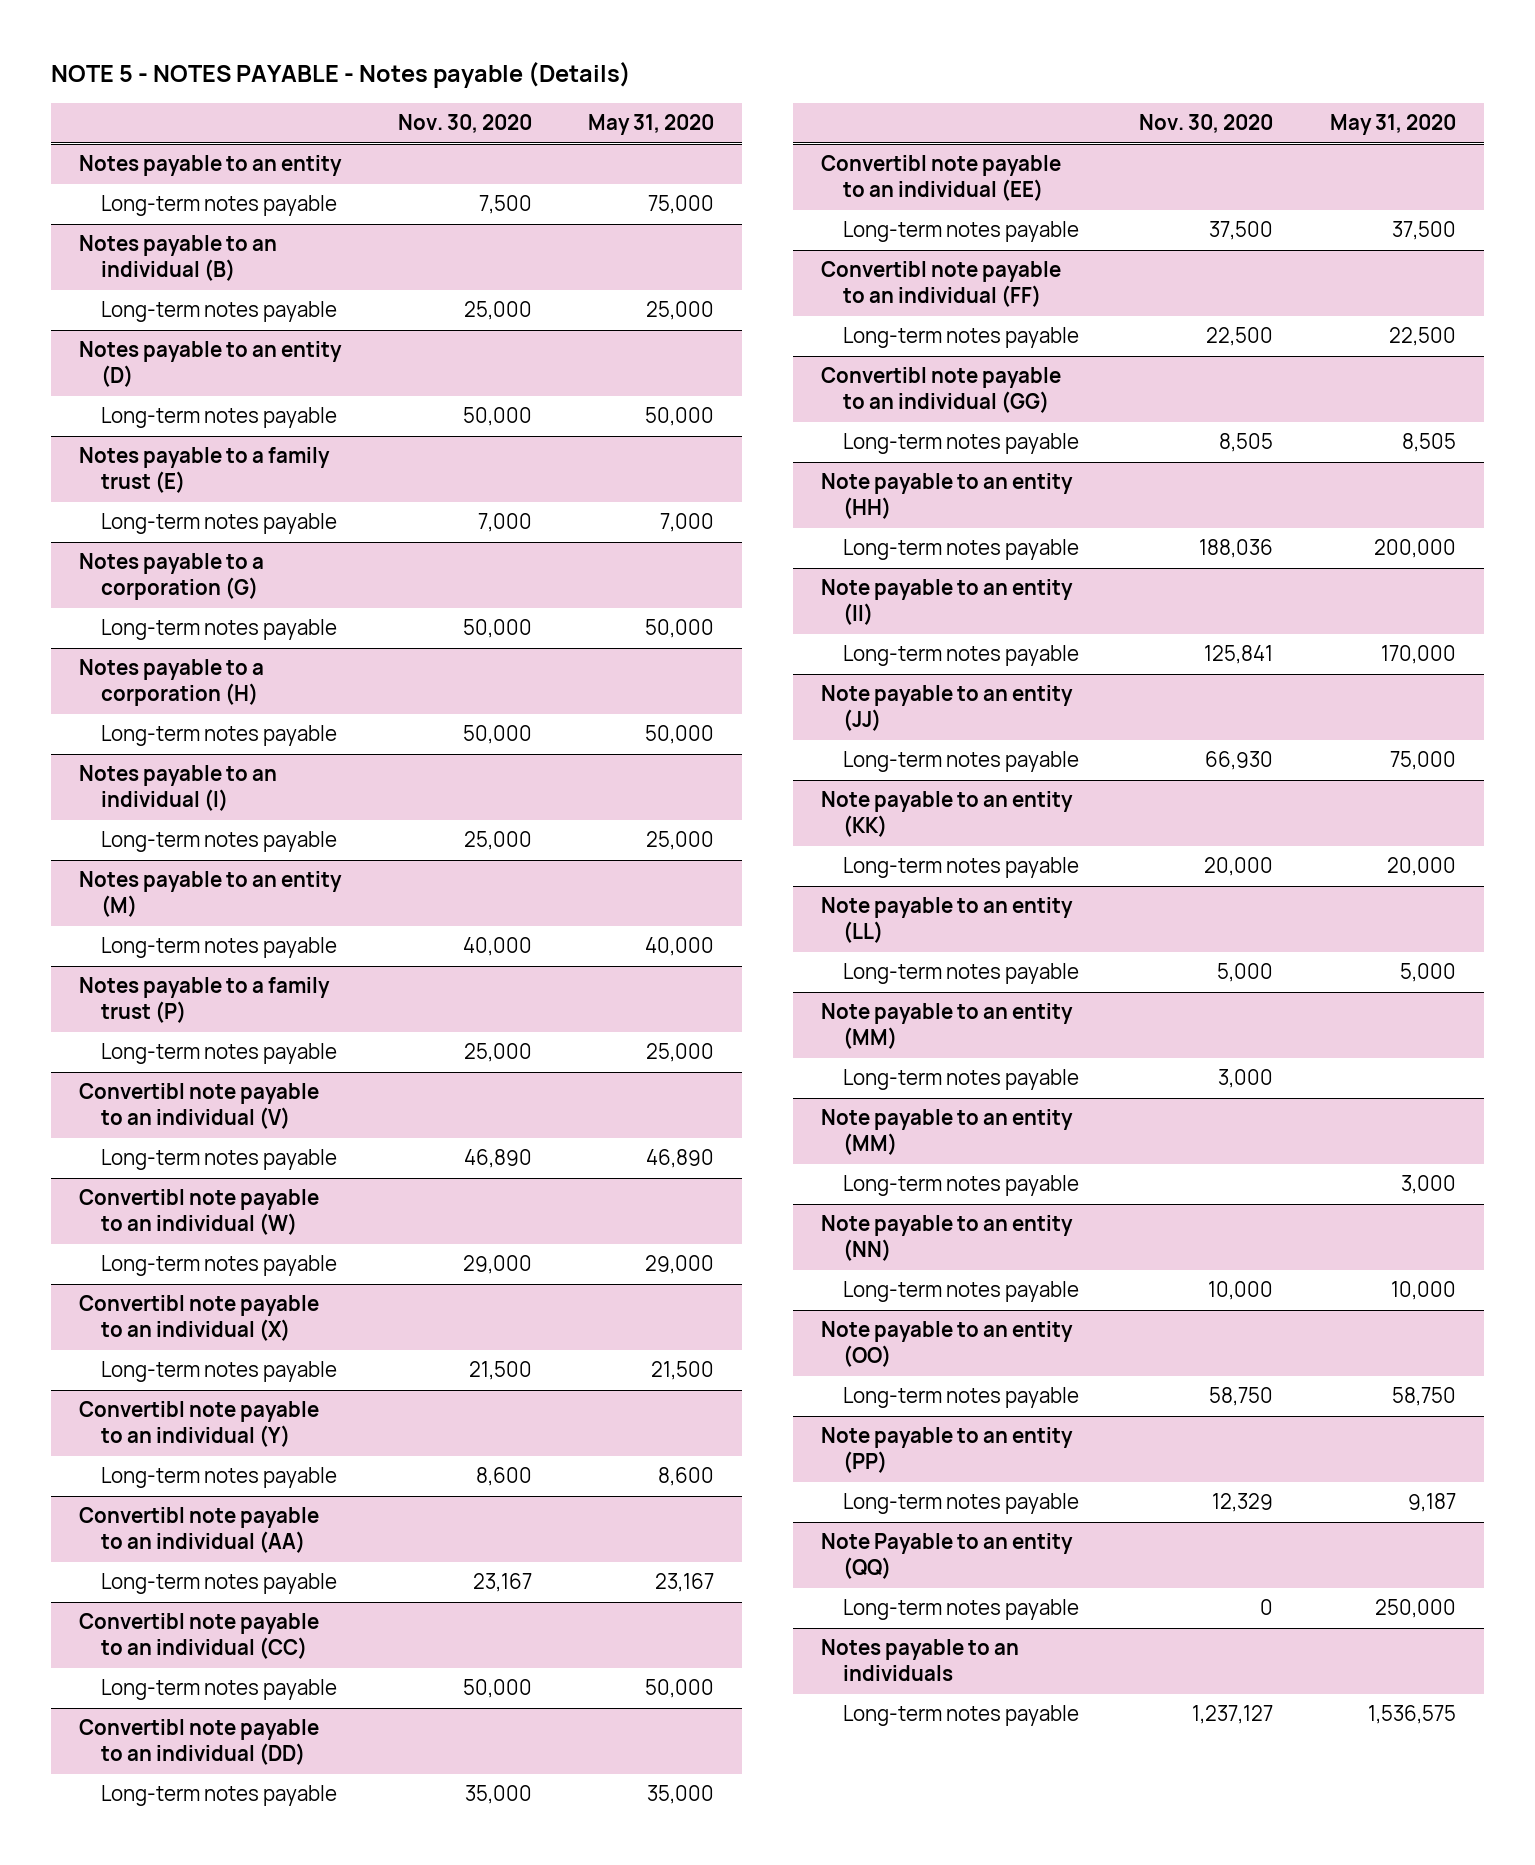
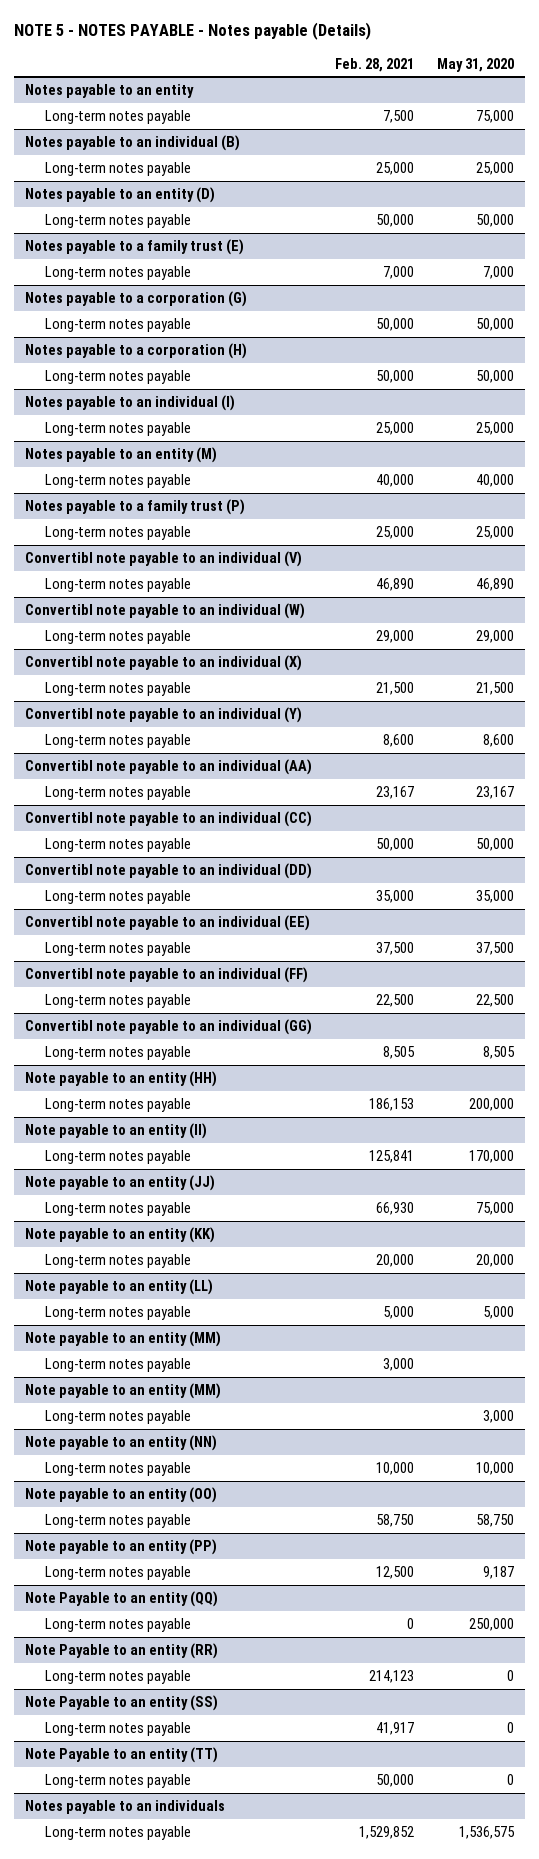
[397,114,532,134] Nov. 30, 2020 -> none
none -> [334,57,414,72] Feb. 28, 2021
none -> [25,1642,219,1659] Note Payable to an entity (RR)
none -> [45,1669,192,1684] Long-term notes payable
none -> [25,1694,219,1711] Note Payable to an entity (SS)
none -> [45,1721,192,1736] Long-term notes payable
none -> [25,1746,219,1763] Note Payable to an entity (TT)
none -> [45,1773,192,1788] Long-term notes payable

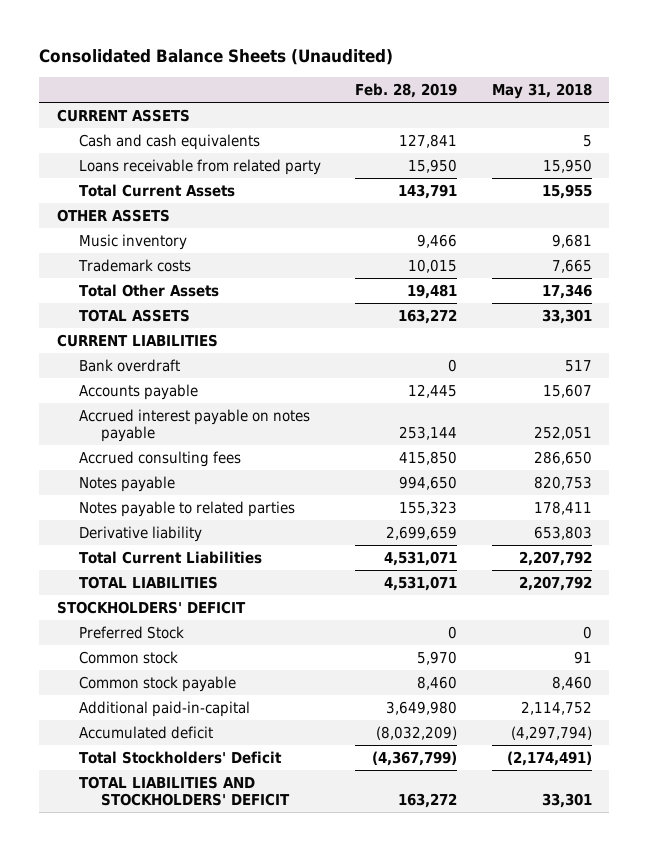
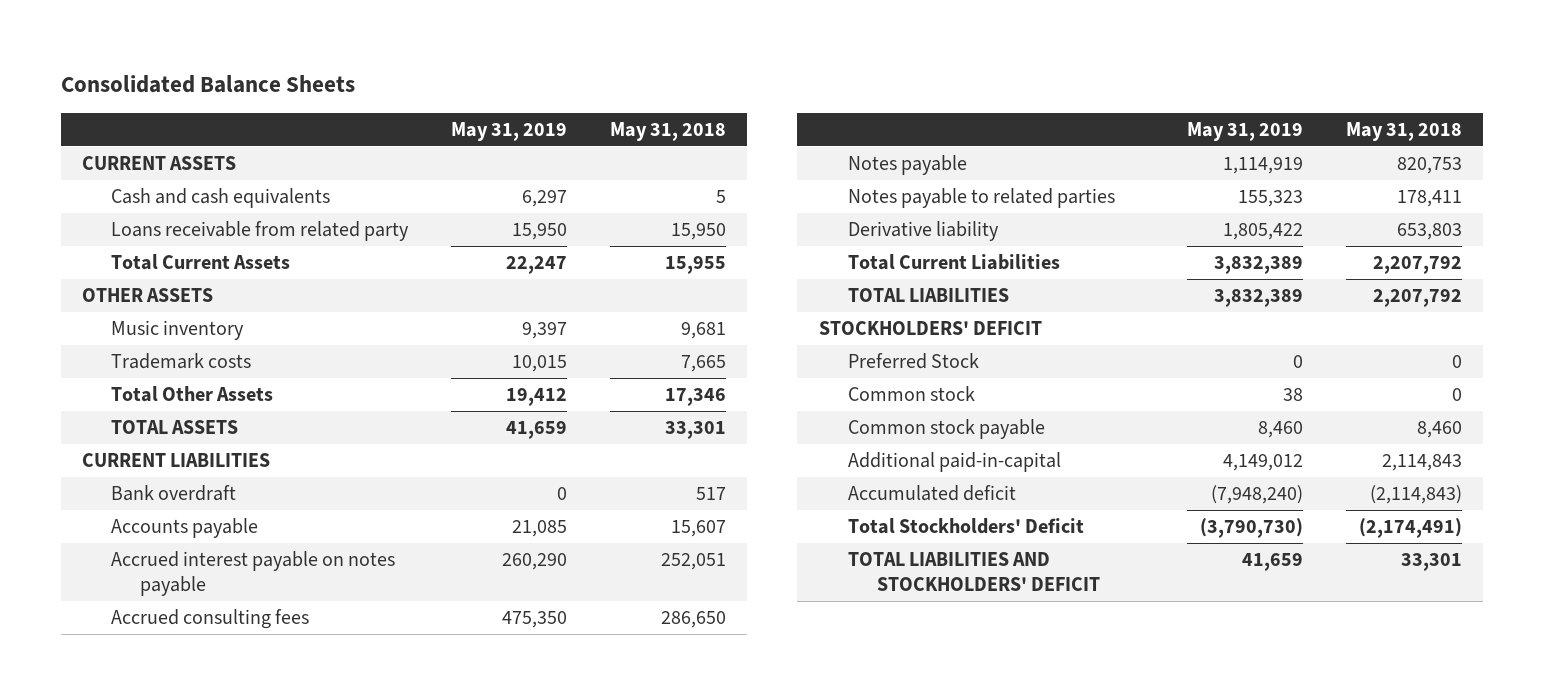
[39,49,394,66] Consolidated Balance Sheets (Unaudited) -> [61,75,356,94] Consolidated Balance Sheets
[355,83,458,99] Feb. 28, 2019 -> none
none -> [451,121,568,141] May 31, 2019
[573,650,592,664] 91 -> [1451,388,1462,402] 0
[520,700,592,715] 2,114,752 -> [1381,454,1462,472] 2,114,843
[510,725,592,740] (4,297,794) -> [1369,485,1462,505] (2,114,843)

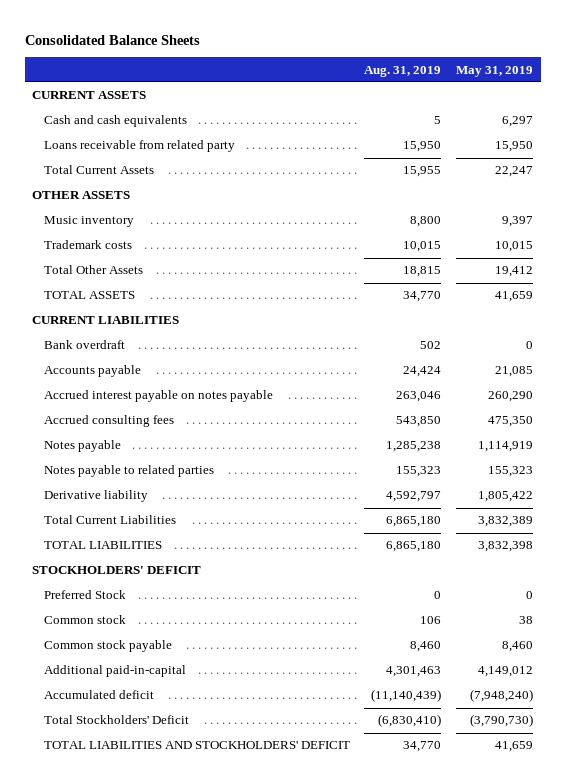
[609,121,726,141] May 31, 2018 -> none
none -> [364,65,442,77] Aug. 31, 2019
[1214,289,1304,308] 3,832,389 -> [478,541,534,553] 3,832,398

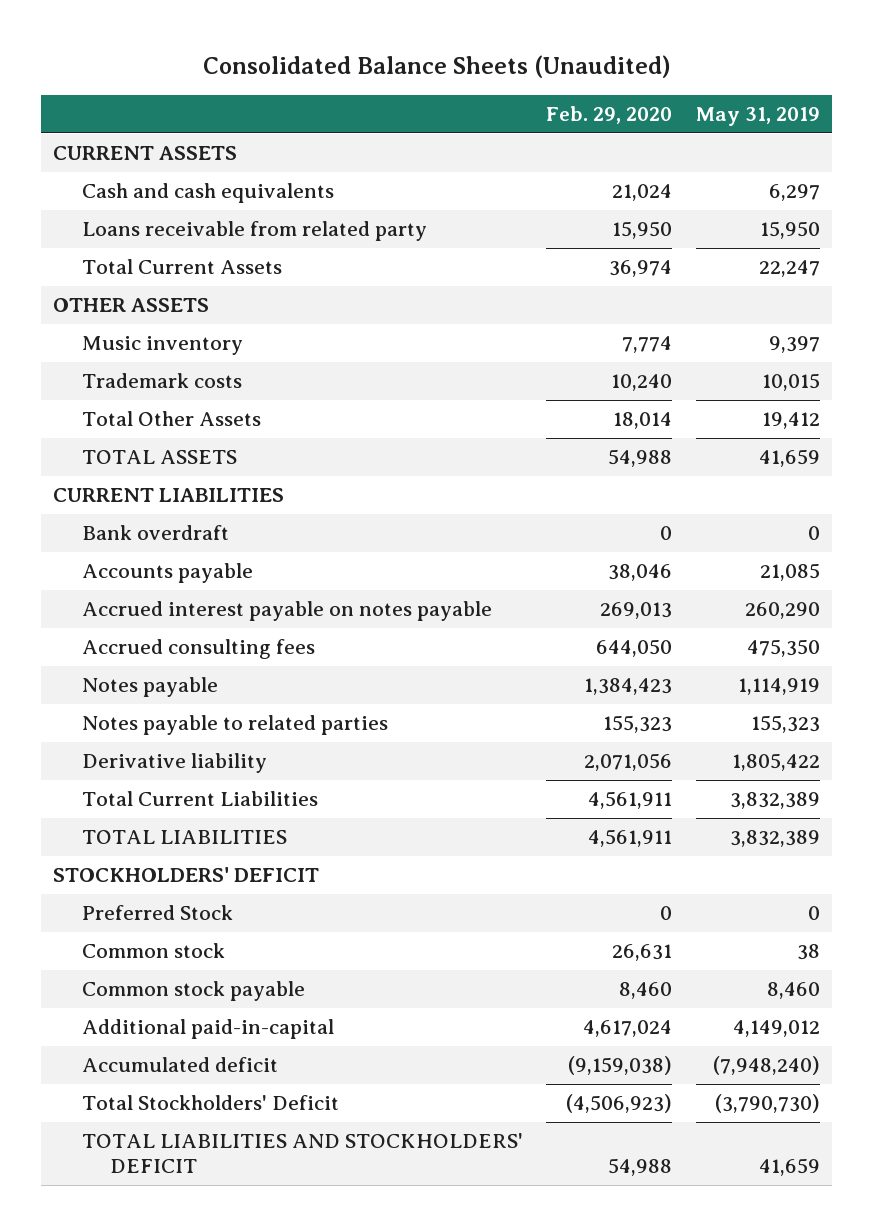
[24,34,200,45] Consolidated Balance Sheets -> [202,54,671,78] Consolidated Balance Sheets (Unaudited)
[364,65,442,77] Aug. 31, 2019 -> none
none -> [546,106,673,125] Feb. 29, 2020
[478,541,534,553] 3,832,398 -> [730,830,821,848] 3,832,389

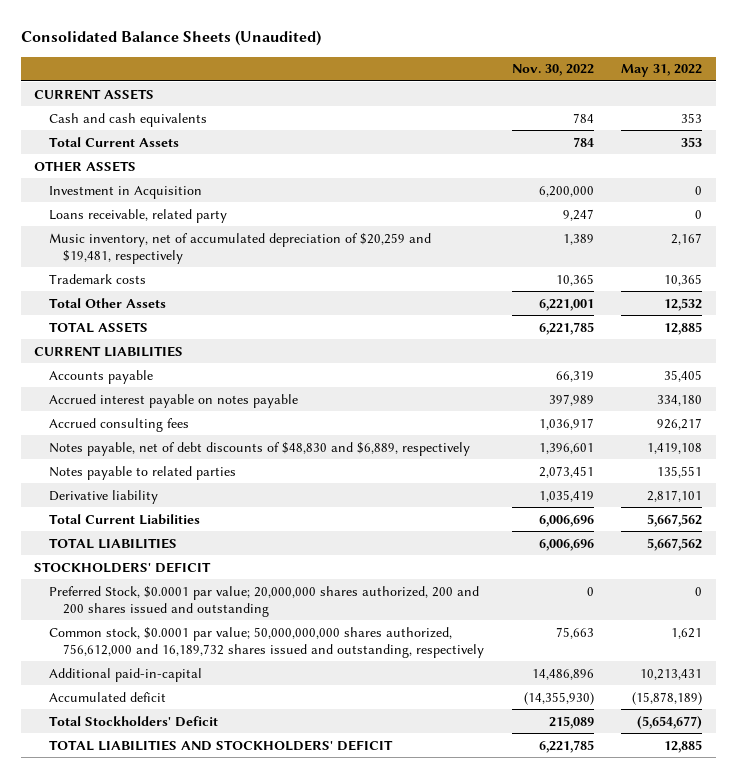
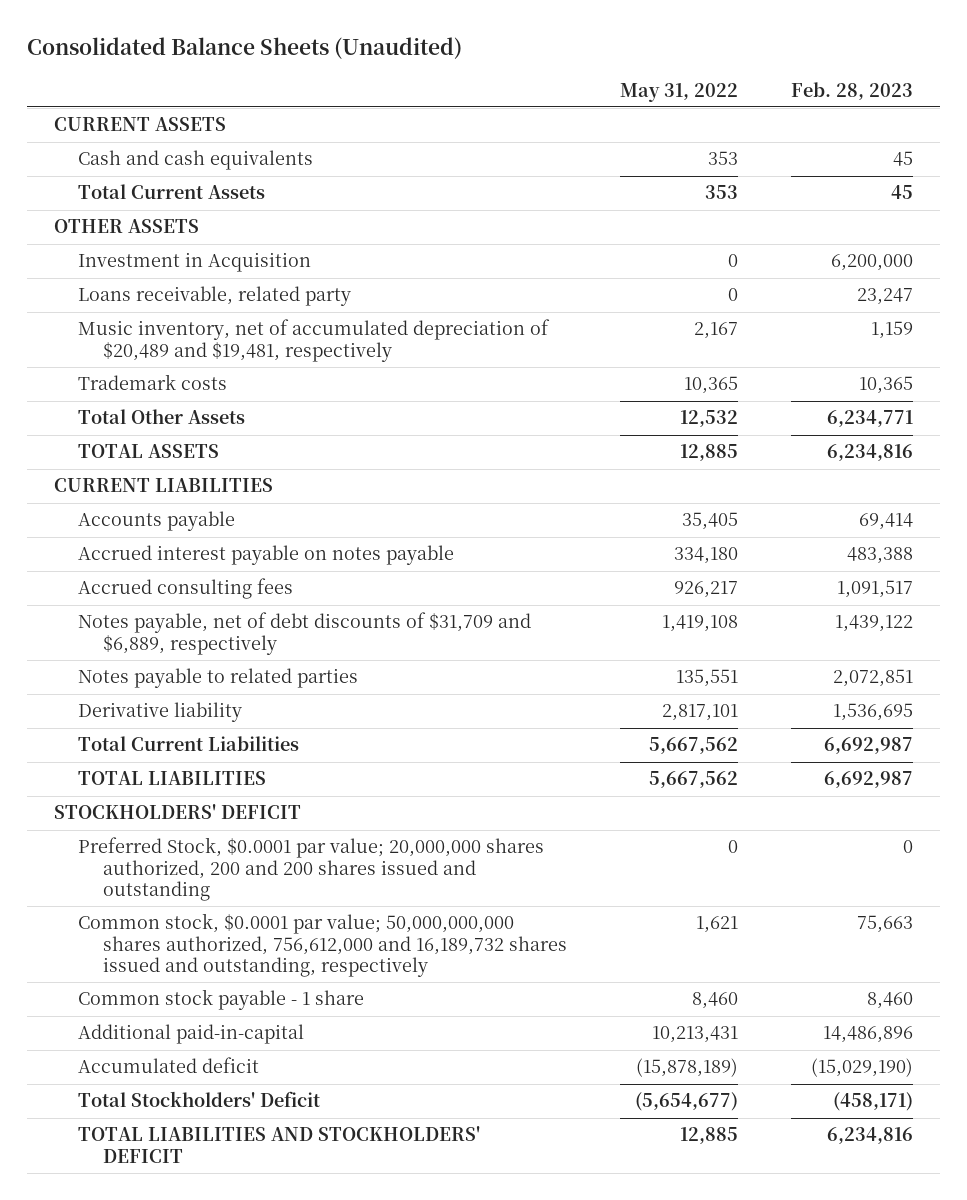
[511,64,594,77] Nov. 30, 2022 -> none
none -> [791,81,914,100] Feb. 28, 2023
[48,232,431,264] Music inventory, net of accumulated depreciation of $20,259 and $19,481, respectively -> [78,319,551,362] Music inventory, net of accumulated depreciation of $20,489 and $19,481, respectively
[48,441,470,456] Notes payable, net of debt discounts of $48,830 and $6,889, respectively -> [78,612,532,655] Notes payable, net of debt discounts of $31,709 and $6,889, respectively
none -> [78,989,365,1011] Common stock payable - 1 share

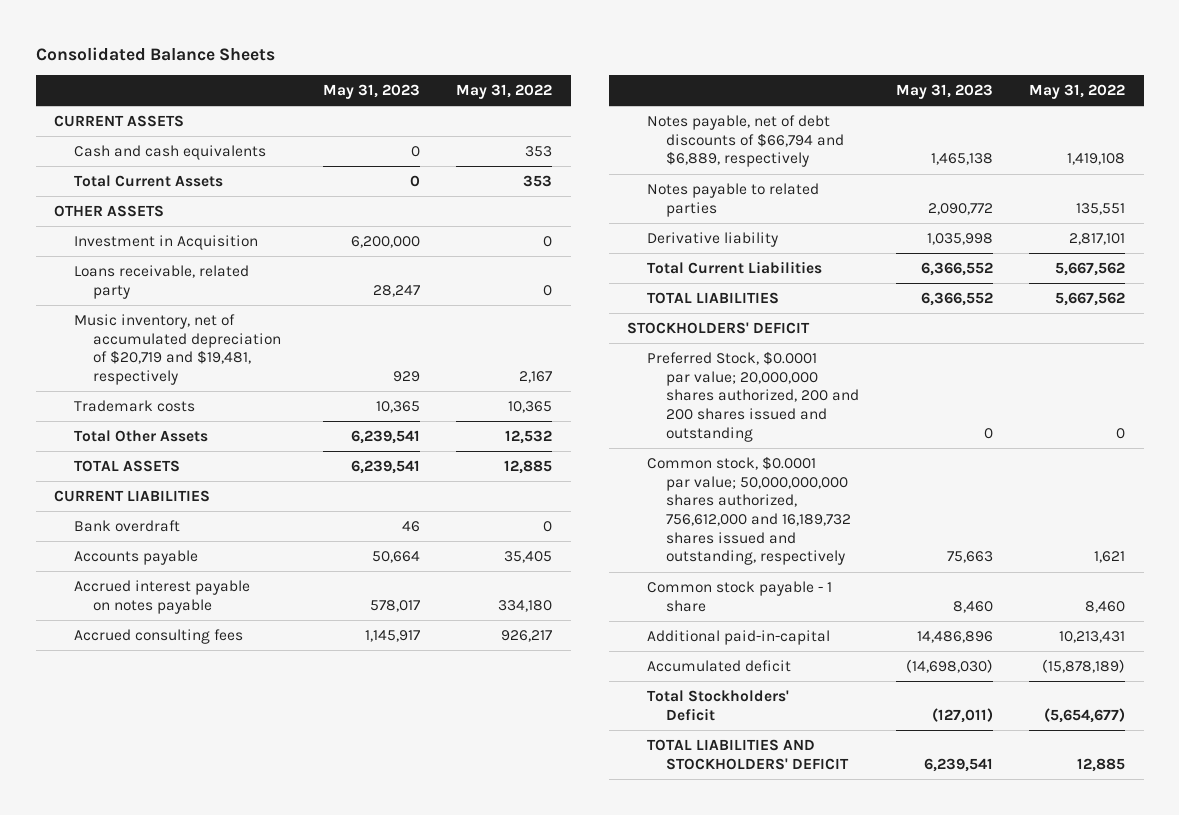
[27,37,463,60] Consolidated Balance Sheets (Unaudited) -> [35,46,275,61] Consolidated Balance Sheets
[791,81,914,100] Feb. 28, 2023 -> none
none -> [322,84,420,100] May 31, 2023
[78,319,551,362] Music inventory, net of accumulated depreciation of $20,489 and $19,481, respectively -> [73,313,282,386] Music inventory, net of accumulated depreciation of $20,719 and $19,481, respectively
none -> [73,519,180,532] Bank overdraft
[78,612,532,655] Notes payable, net of debt discounts of $31,709 and $6,889, respectively -> [646,114,845,168] Notes payable, net of debt discounts of $66,794 and $6,889, respectively

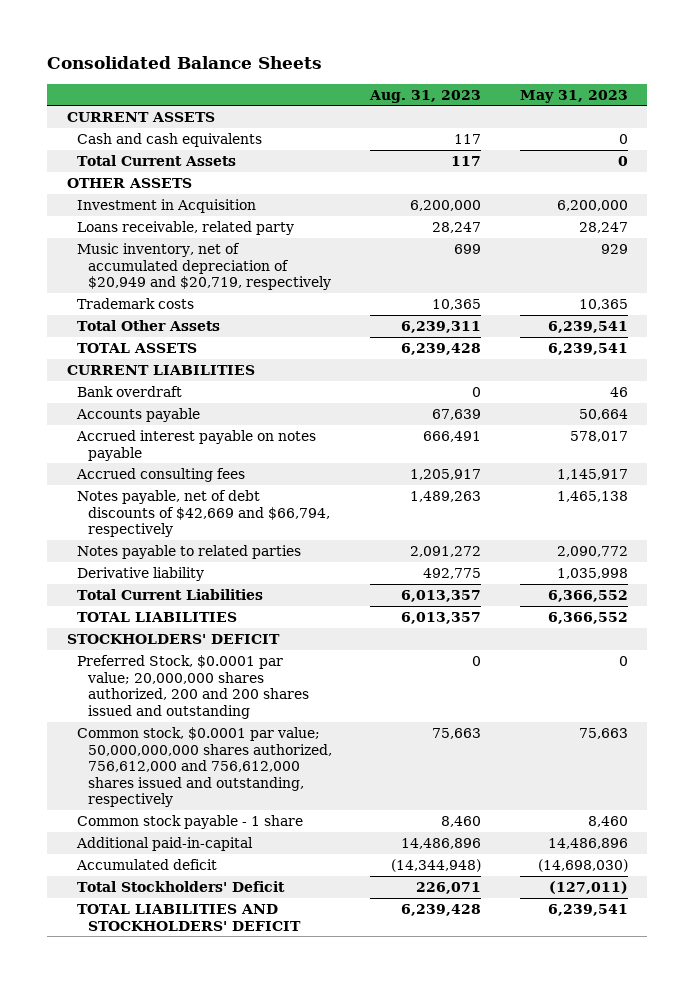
[456,84,553,100] May 31, 2022 -> none
none -> [369,89,482,103] Aug. 31, 2023
[73,313,282,386] Music inventory, net of accumulated depreciation of $20,719 and $19,481, respectively -> [77,243,331,291] Music inventory, net of accumulated depreciation of $20,949 and $20,719, respectively
[646,114,845,168] Notes payable, net of debt discounts of $66,794 and $6,889, respectively -> [77,490,330,538] Notes payable, net of debt discounts of $42,669 and $66,794, respectively
[646,455,852,566] Common stock, $0.0001 par value; 50,000,000,000 shares authorized, 756,612,000 and 16,189,732 shares issued and outstanding, respectively -> [77,727,332,808] Common stock, $0.0001 par value; 50,000,000,000 shares authorized, 756,612,000 and 756,612,000 shares issued and outstanding, respectively

